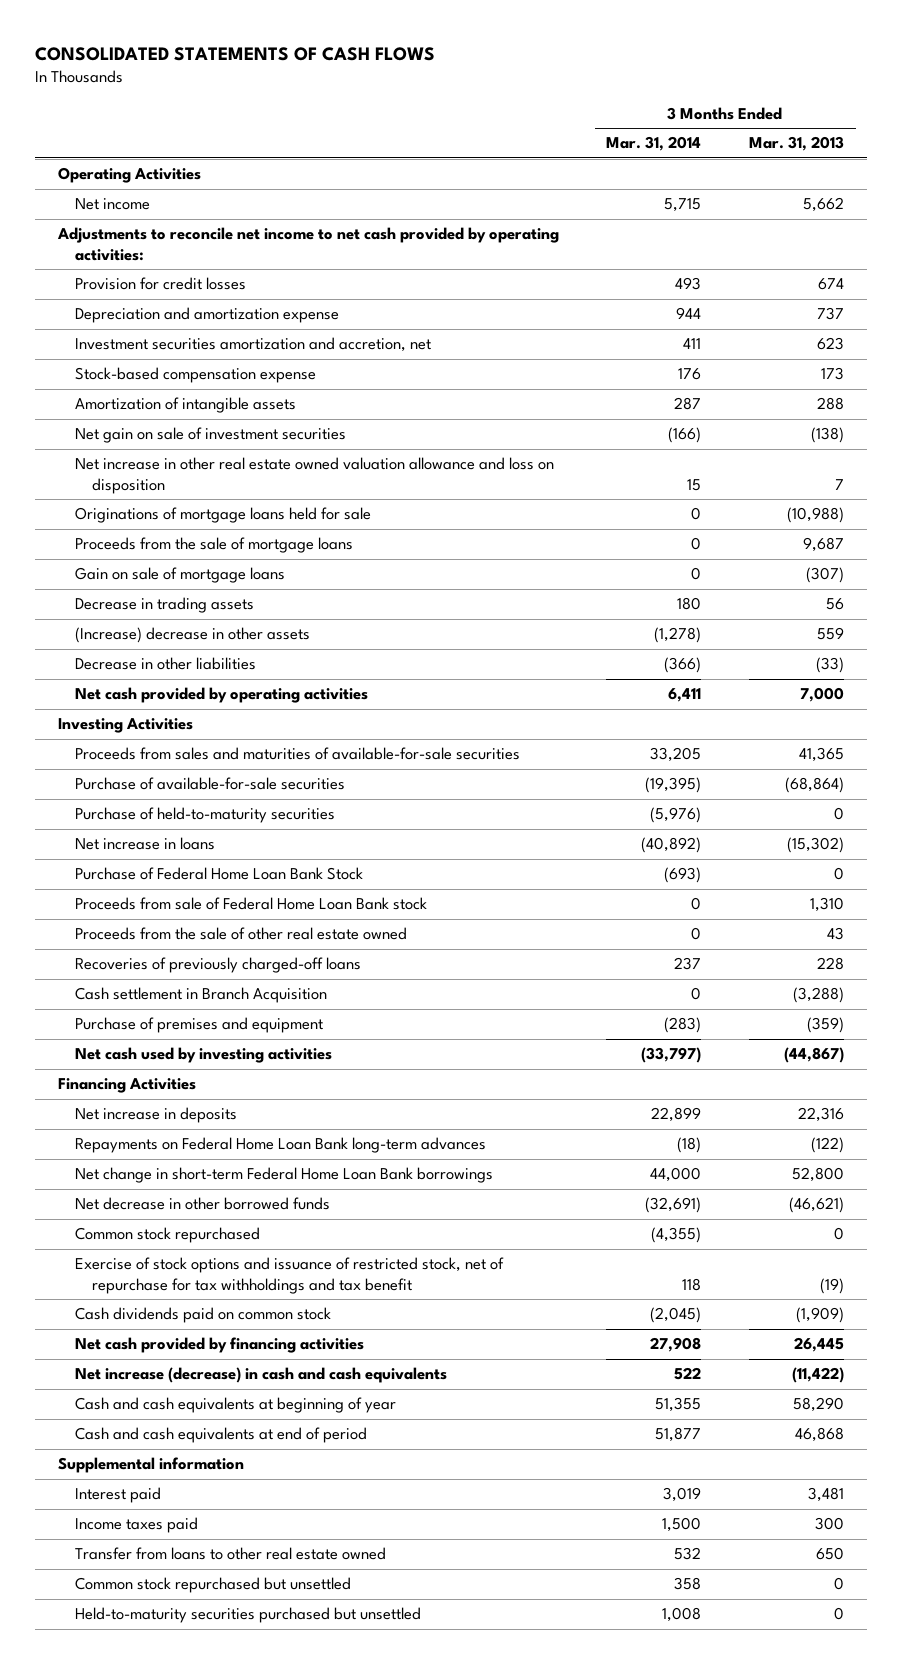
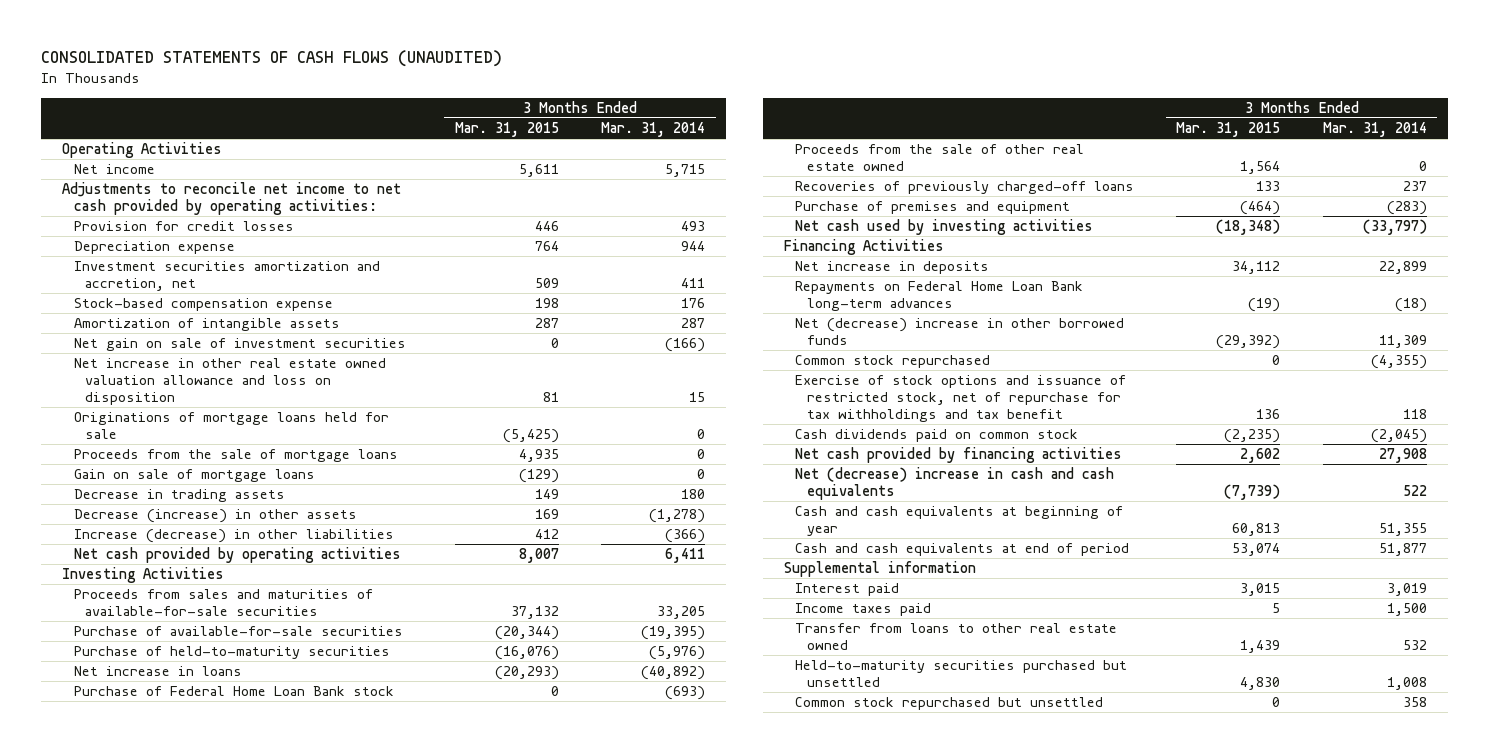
[34,47,435,62] CONSOLIDATED STATEMENTS OF CASH FLOWS -> [40,50,502,68] CONSOLIDATED STATEMENTS OF CASH FLOWS (UNAUDITED)
[748,136,844,152] Mar. 31, 2013 -> none
none -> [454,122,559,138] Mar. 31, 2015
[75,307,340,324] Depreciation and amortization expense -> [73,241,235,255] Depreciation expense
[75,627,311,644] (Increase) decrease in other assets -> [73,509,357,524] Decrease (increase) in other assets
[75,657,257,671] Decrease in other liabilities -> [73,529,394,544] Increase (decrease) in other liabilities
[75,897,428,911] Proceeds from sale of Federal Home Loan Bank stock -> none
[75,867,364,881] Purchase of Federal Home Loan Bank Stock -> [73,686,394,697] Purchase of Federal Home Loan Bank stock
[75,987,328,1004] Cash settlement in Branch Acquisition -> none
[75,1167,494,1184] Net change in short-term Federal Home Loan Bank borrowings -> none
[75,1197,331,1211] Net decrease in other borrowed funds -> [795,318,1125,345] Net (decrease) increase in other borrowed funds
[645,1197,702,1214] (32,691) -> [1378,334,1427,348] 11,309
[75,1367,448,1384] Net increase (decrease) in cash and cash equivalents -> [795,467,1115,500] Net (decrease) increase in cash and cash equivalents
[75,1577,352,1594] Common stock repurchased but unsettled -> [795,697,1104,711] Common stock repurchased but unsettled

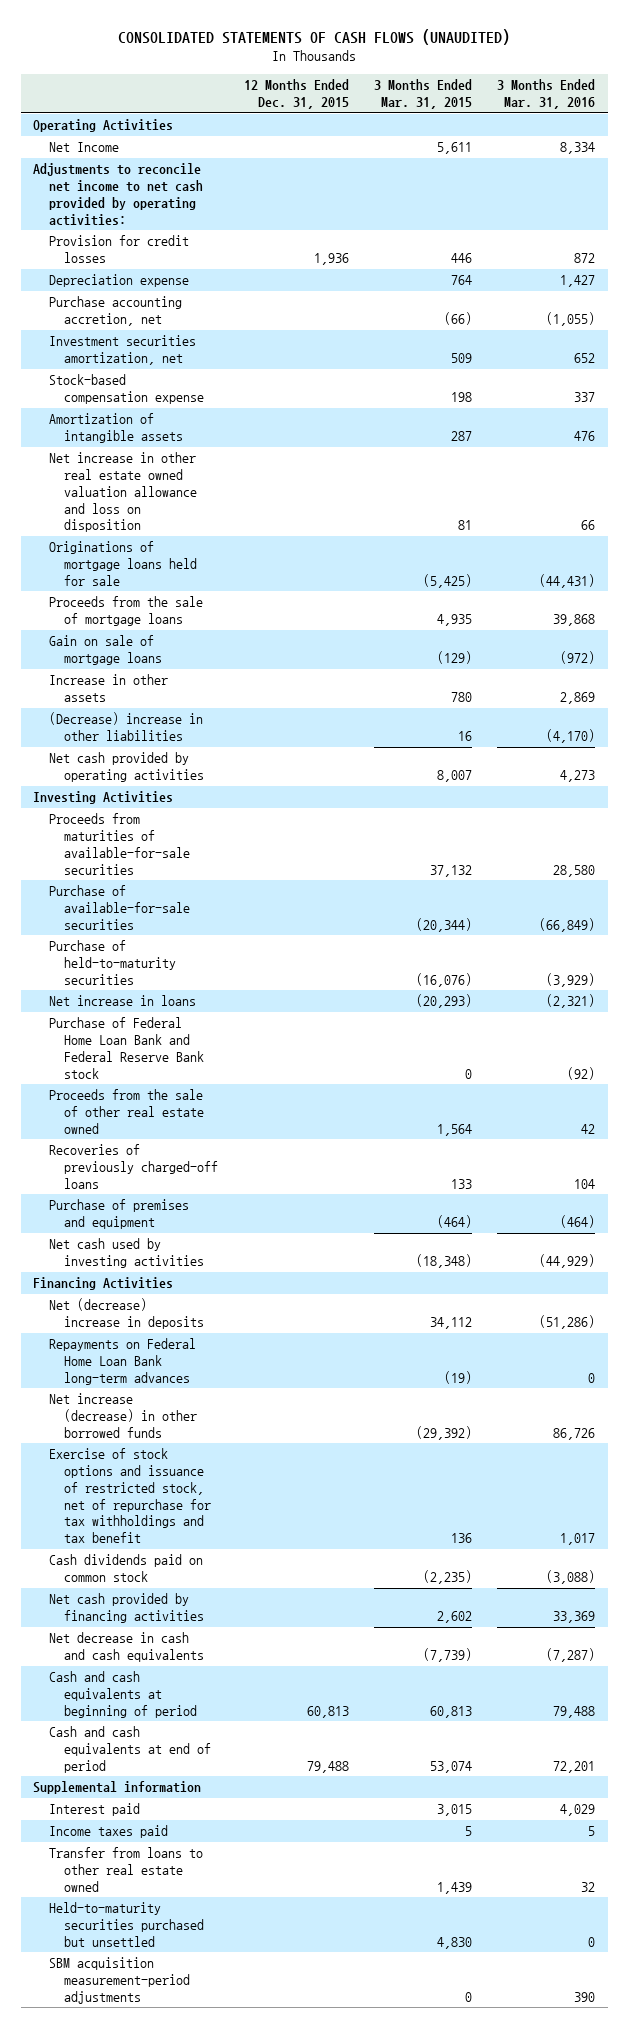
[601,122,706,138] Mar. 31, 2014 -> none
none -> [243,79,349,110] 12 Months Ended Dec. 31, 2015
none -> [496,79,595,110] 3 Months Ended Mar. 31, 2016
[73,164,155,175] Net income -> [48,142,119,153] Net Income
none -> [48,296,182,327] Purchase accounting accretion, net
[73,261,380,291] Investment securities amortization and accretion, net -> [48,335,196,366] Investment securities amortization, net
[73,338,406,352] Net gain on sale of investment securities -> none
[73,489,285,503] Decrease in trading assets -> none
[73,509,357,524] Decrease (increase) in other assets -> [48,674,168,703] Increase in other assets
[534,509,559,520] 169 -> [450,692,472,703] 780
[73,529,394,544] Increase (decrease) in other liabilities -> [48,712,203,742] (Decrease) increase in other liabilities
[534,529,559,540] 412 -> [457,731,472,742] 16
[73,589,373,616] Proceeds from sales and maturities of available-for-sale securities -> [48,813,191,875] Proceeds from maturities of available-for-sale securities
[73,686,394,697] Purchase of Federal Home Loan Bank stock -> [48,1017,205,1079] Purchase of Federal Home Loan Bank and Federal Reserve Bank stock
[795,261,990,275] Net increase in deposits -> [48,1298,205,1330] Net (decrease) increase in deposits
[795,355,991,369] Common stock repurchased -> none
[795,318,1125,345] Net (decrease) increase in other borrowed funds -> [48,1393,198,1438] Net increase (decrease) in other borrowed funds
[795,467,1115,500] Net (decrease) increase in cash and cash equivalents -> [48,1632,205,1663] Net decrease in cash and cash equivalents
[795,506,1124,536] Cash and cash equivalents at beginning of year -> [48,1671,198,1718] Cash and cash equivalents at beginning of period
[795,697,1104,711] Common stock repurchased but unsettled -> none
none -> [48,1957,191,2004] SBM acquisition measurement-period adjustments

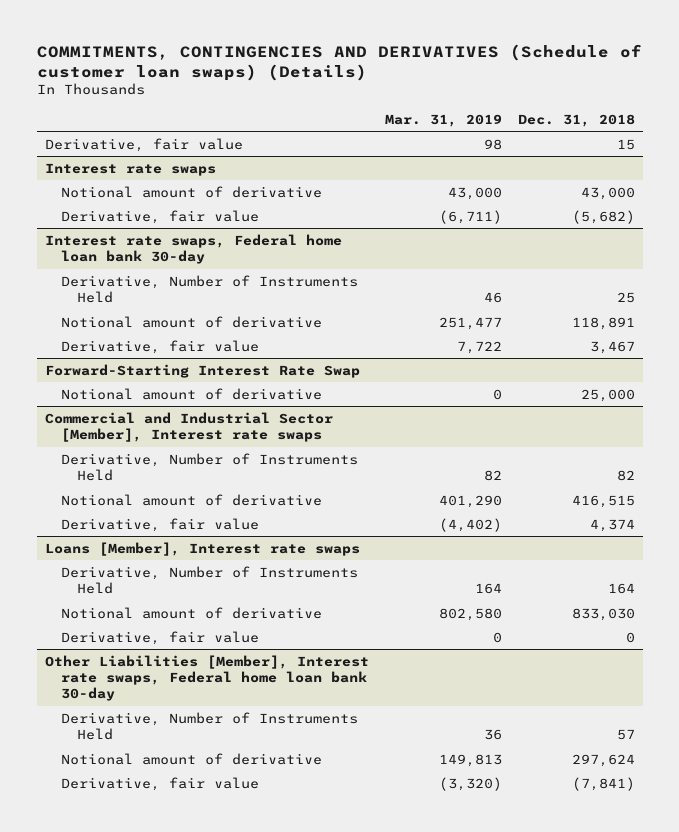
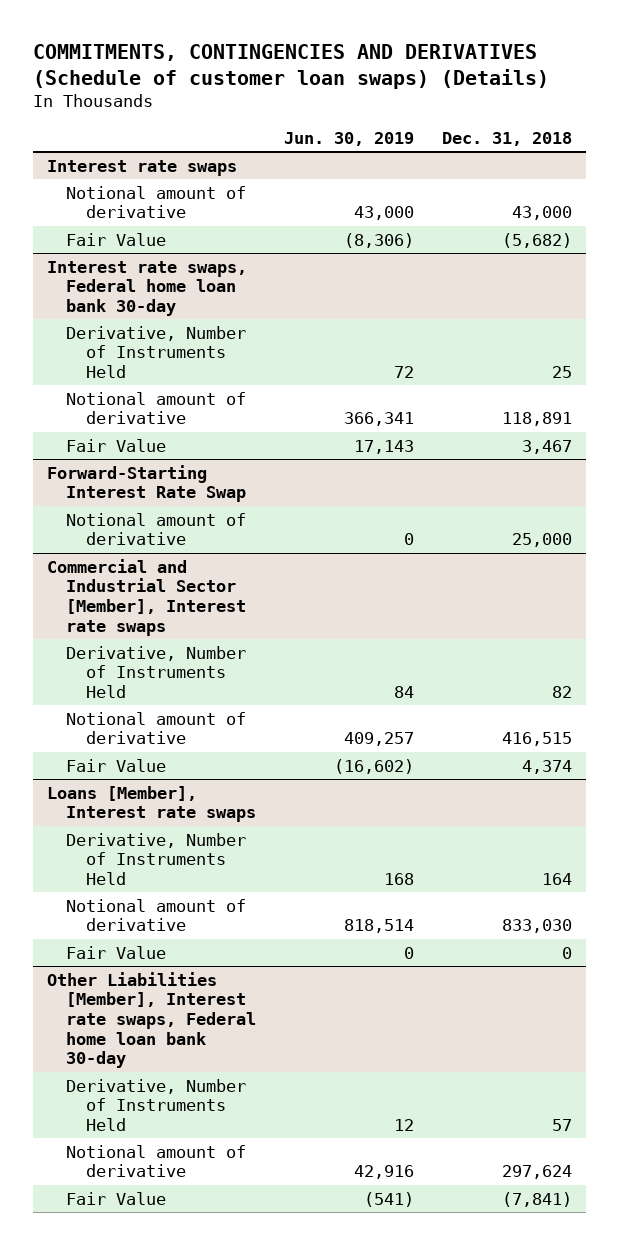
[384,113,502,127] Mar. 31, 2019 -> none
none -> [284,131,415,146] Jun. 30, 2019
[44,137,243,152] Derivative, fair value -> none
[60,209,259,224] Derivative, fair value -> [66,232,167,246] Fair Value
[60,339,259,354] Derivative, fair value -> [66,438,167,452] Fair Value
[60,517,259,532] Derivative, fair value -> [66,758,167,772] Fair Value
[60,630,259,645] Derivative, fair value -> [66,945,167,959] Fair Value
[60,776,259,791] Derivative, fair value -> [66,1191,167,1205] Fair Value

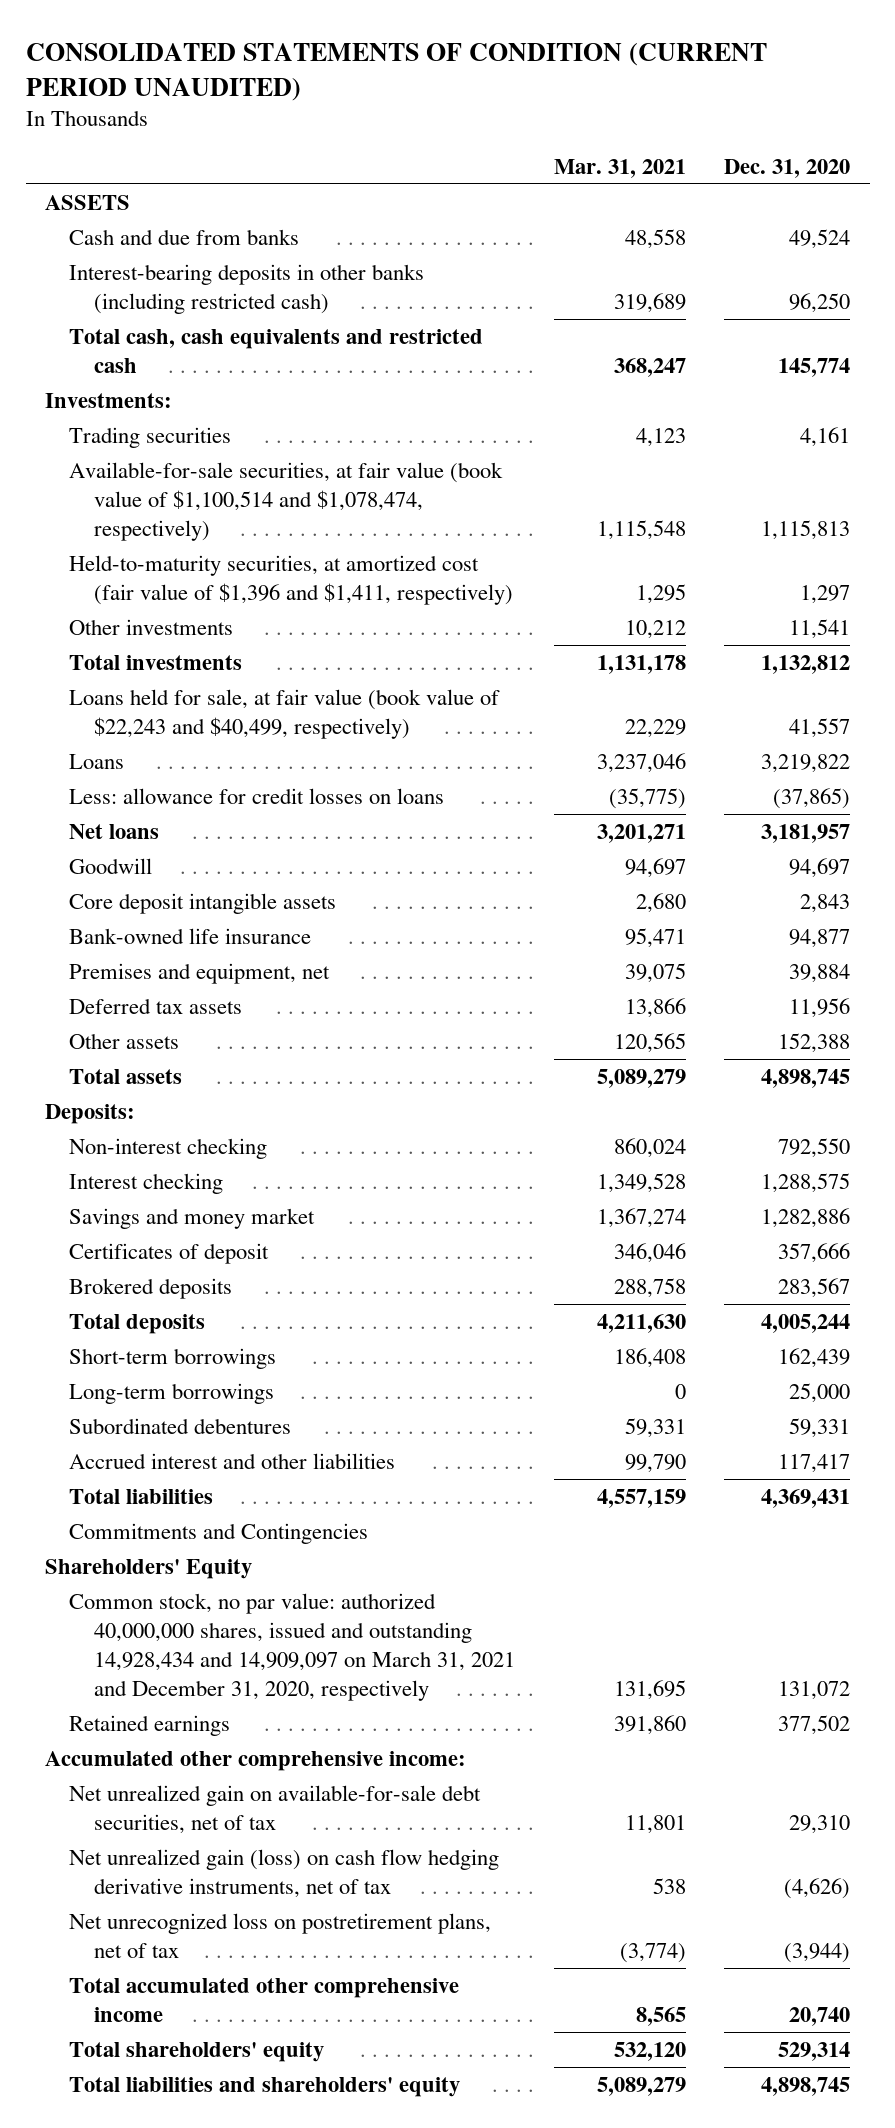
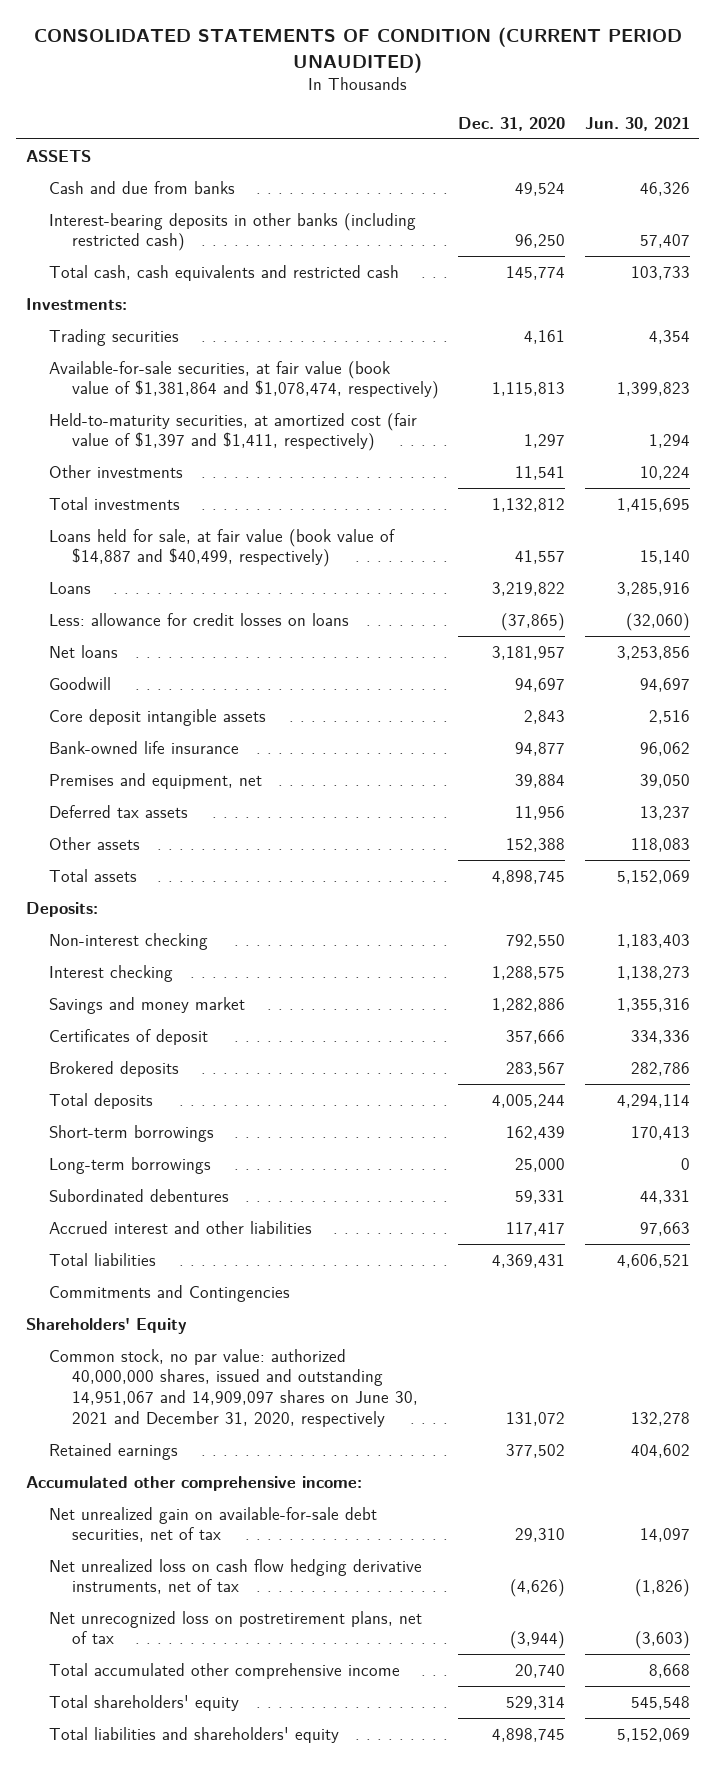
[553,158,686,178] Mar. 31, 2021 -> none
none -> [584,116,690,131] Jun. 30, 2021
[69,462,504,542] Available-for-sale securities, at fair value (book value of $1,100,514 and $1,078,474, respectively) -> [48,360,439,400] Available-for-sale securities, at fair value (book value of $1,381,864 and $1,078,474, respectively)
[69,555,513,606] Held-to-maturity securities, at amortized cost (fair value of $1,396 and $1,411, respectively) -> [48,412,417,452] Held-to-maturity securities, at amortized cost (fair value of $1,397 and $1,411, respectively)
[69,689,501,740] Loans held for sale, at fair value (book value of $22,243 and $40,499, respectively) -> [48,528,395,568] Loans held for sale, at fair value (book value of $14,887 and $40,499, respectively)
[69,1593,515,1702] Common stock, no par value: authorized 40,000,000 shares, issued and outstanding 14,928,434 and 14,909,097 on March 31, 2021 and December 31, 2020, respectively -> [48,1348,418,1427] Common stock, no par value: authorized 40,000,000 shares, issued and outstanding 14,951,067 and 14,909,097 shares on June 30, 2021 and December 31, 2020, respectively
[69,1849,500,1899] Net unrealized gain (loss) on cash flow hedging derivative instruments, net of tax -> [48,1558,422,1595] Net unrealized loss on cash flow hedging derivative instruments, net of tax

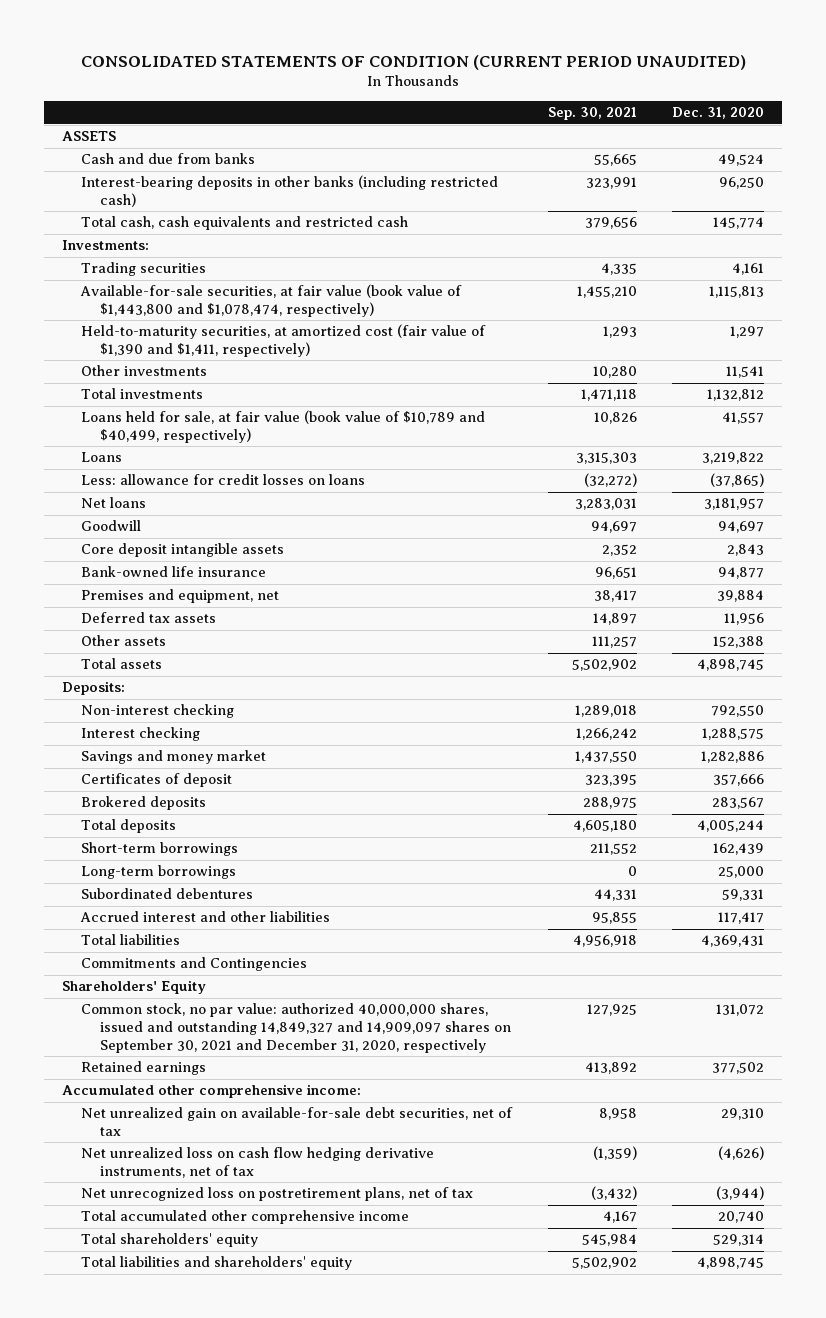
[584,116,690,131] Jun. 30, 2021 -> none
none -> [547,107,637,121] Sep. 30, 2021
[48,360,439,400] Available-for-sale securities, at fair value (book value of $1,381,864 and $1,078,474, respectively) -> [79,284,462,318] Available-for-sale securities, at fair value (book value of $1,443,800 and $1,078,474, respectively)
[48,412,417,452] Held-to-maturity securities, at amortized cost (fair value of $1,397 and $1,411, respectively) -> [80,324,486,358] Held-to-maturity securities, at amortized cost (fair value of $1,390 and $1,411, respectively)
[48,528,395,568] Loans held for sale, at fair value (book value of $14,887 and $40,499, respectively) -> [80,410,485,444] Loans held for sale, at fair value (book value of $10,789 and $40,499, respectively)
[48,1348,418,1427] Common stock, no par value: authorized 40,000,000 shares, issued and outstanding 14,951,067 and 14,909,097 shares on June 30, 2021 and December 31, 2020, respectively -> [80,1003,512,1053] Common stock, no par value: authorized 40,000,000 shares, issued and outstanding 14,849,327 and 14,909,097 shares on September 30, 2021 and December 31, 2020, respectively

